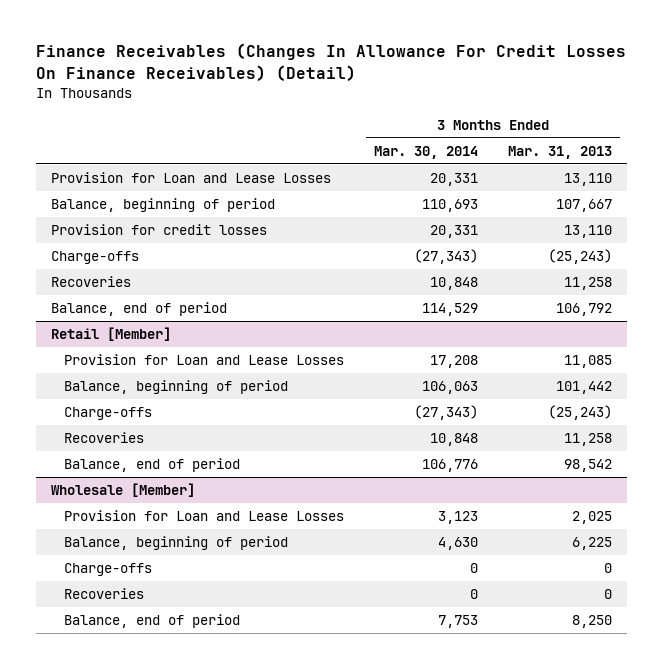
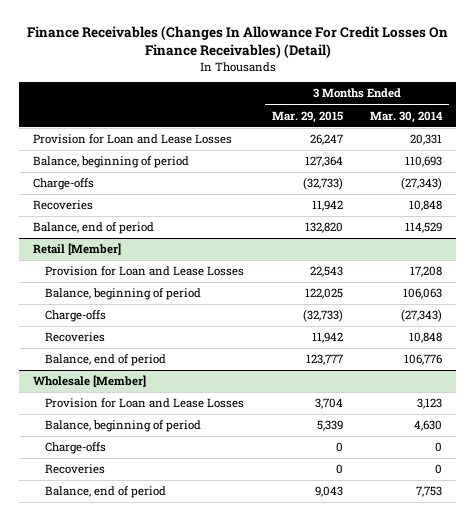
[508,145,613,159] Mar. 31, 2013 -> none
none -> [271,110,343,123] Mar. 29, 2015
[50,223,267,235] Provision for credit losses -> none

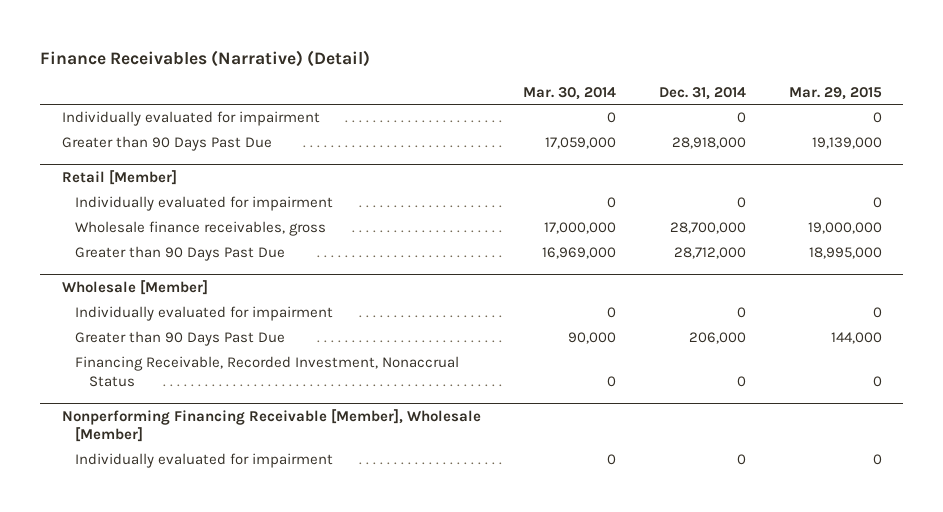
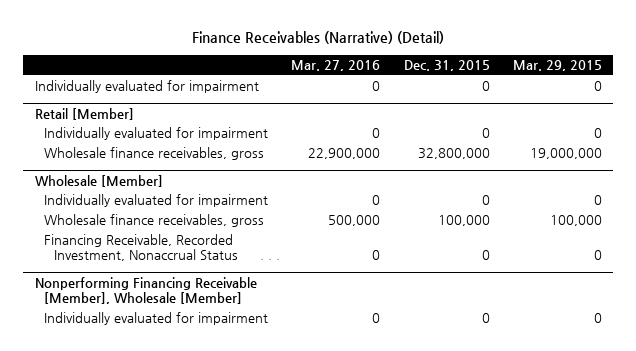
[523,86,617,100] Mar. 30, 2014 -> none
[658,86,746,100] Dec. 31, 2014 -> none
none -> [291,59,381,71] Mar. 27, 2016
none -> [403,59,490,71] Dec. 31, 2015
[61,136,272,152] Greater than 90 Days Past Due -> none
[75,246,286,262] Greater than 90 Days Past Due -> none
[75,331,286,347] Greater than 90 Days Past Due -> none
none -> [44,214,265,228] Wholesale finance receivables, gross

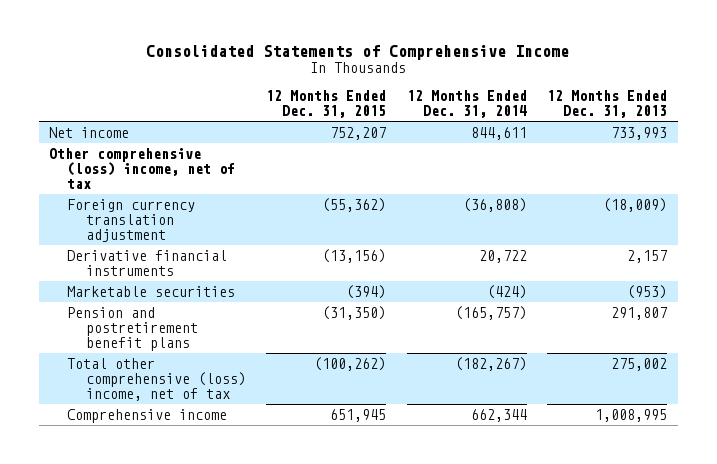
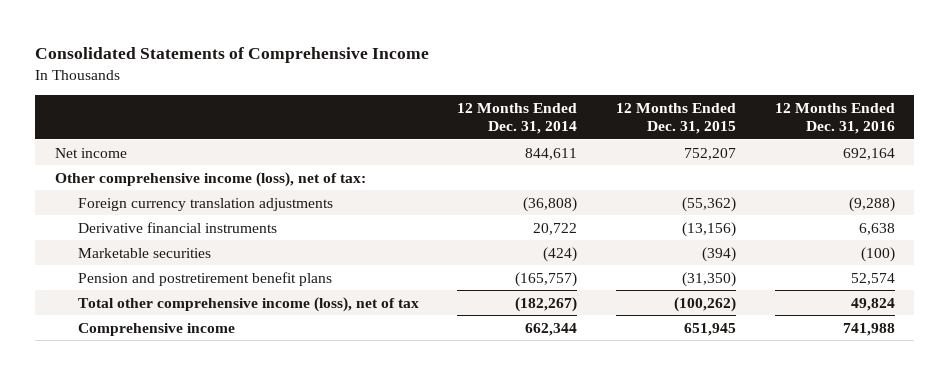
[547,89,668,119] 12 Months Ended Dec. 31, 2013 -> none
none -> [774,102,895,134] 12 Months Ended Dec. 31, 2016
[49,147,236,190] Other comprehensive (loss) income, net of tax -> [54,171,366,187] Other comprehensive income (loss), net of tax:
[67,198,196,243] Foreign currency translation adjustment -> [77,197,333,211] Foreign currency translation adjustments
[67,357,246,402] Total other comprehensive (loss) income, net of tax -> [77,296,419,312] Total other comprehensive income (loss), net of tax

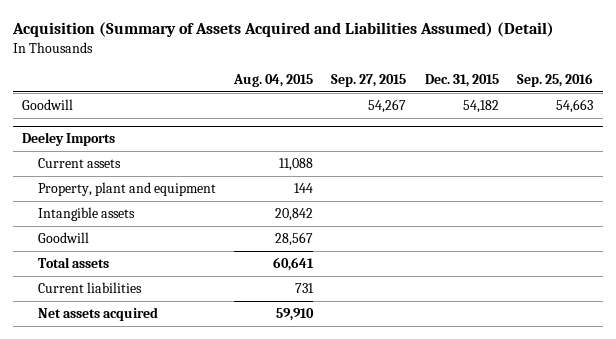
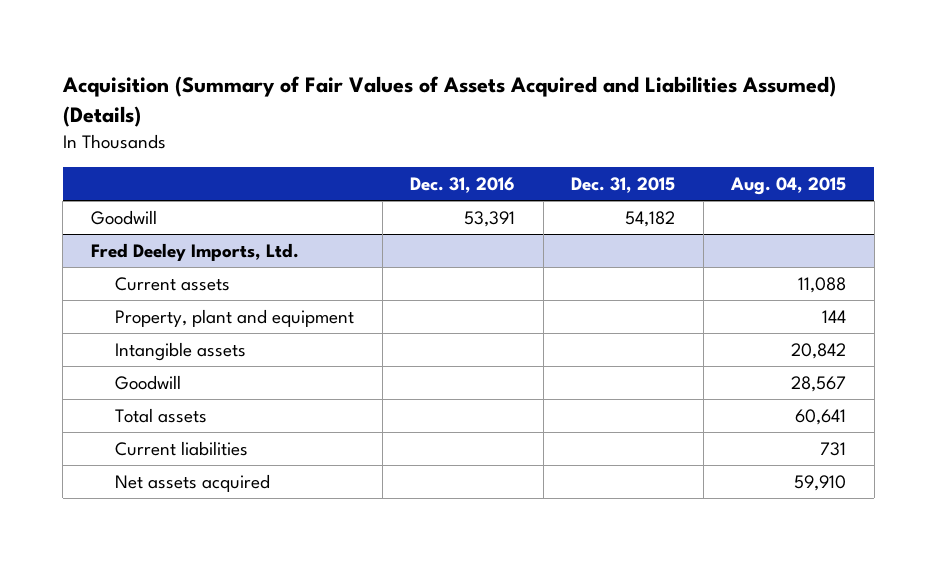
[11,22,554,38] Acquisition (Summary of Assets Acquired and Liabilities Assumed) (Detail) -> [61,76,836,128] Acquisition (Summary of Fair Values of Assets Acquired and Liabilities Assumed) (Details)
[331,73,407,87] Sep. 27, 2015 -> none
[517,72,594,87] Sep. 25, 2016 -> none
none -> [410,177,516,194] Dec. 31, 2016
[22,132,116,147] Deeley Imports -> [90,242,299,261] Fred Deeley Imports, Ltd.

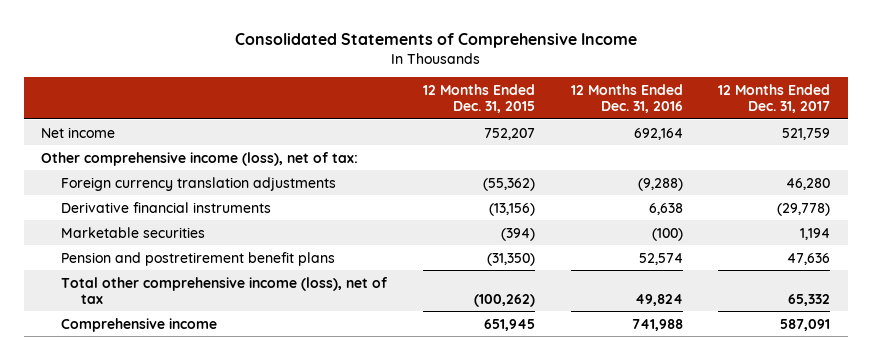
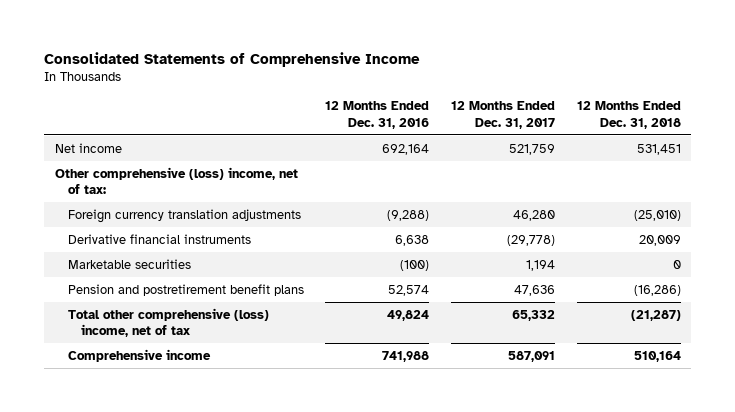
[422,83,535,114] 12 Months Ended Dec. 31, 2015 -> none
none -> [576,101,681,129] 12 Months Ended Dec. 31, 2018
[41,151,359,166] Other comprehensive income (loss), net of tax: -> [54,166,298,195] Other comprehensive (loss) income, net of tax:
[61,276,389,304] Total other comprehensive income (loss), net of tax -> [67,307,269,338] Total other comprehensive (loss) income, net of tax

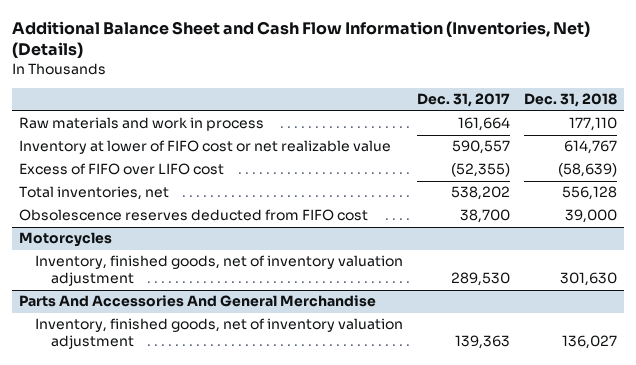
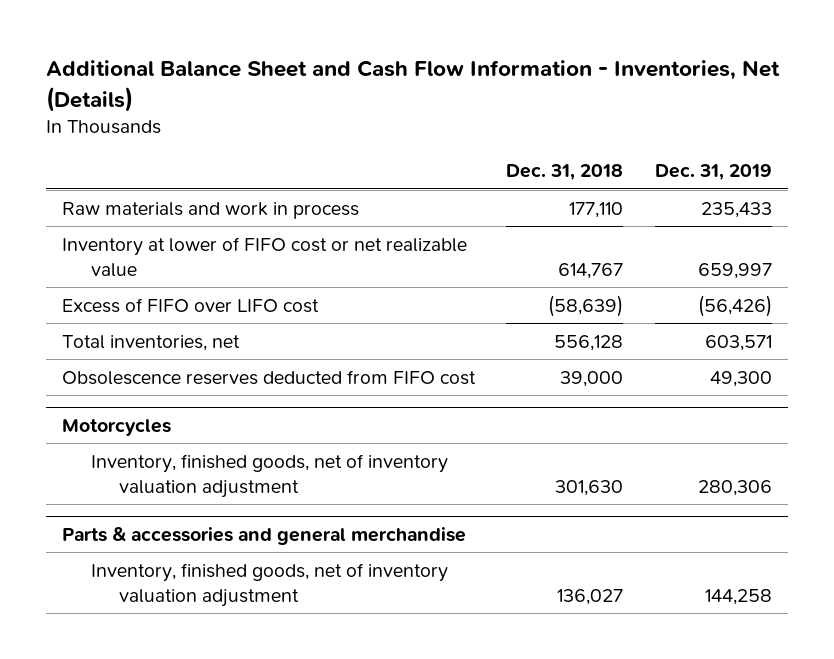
[11,20,590,59] Additional Balance Sheet and Cash Flow Information (Inventories, Net) (Details) -> [46,60,781,112] Additional Balance Sheet and Cash Flow Information - Inventories, Net (Details)
[416,93,510,108] Dec. 31, 2017 -> none
none -> [654,164,772,181] Dec. 31, 2019
[18,295,376,308] Parts And Accessories And General Merchandise -> [61,527,466,546] Parts & accessories and general merchandise

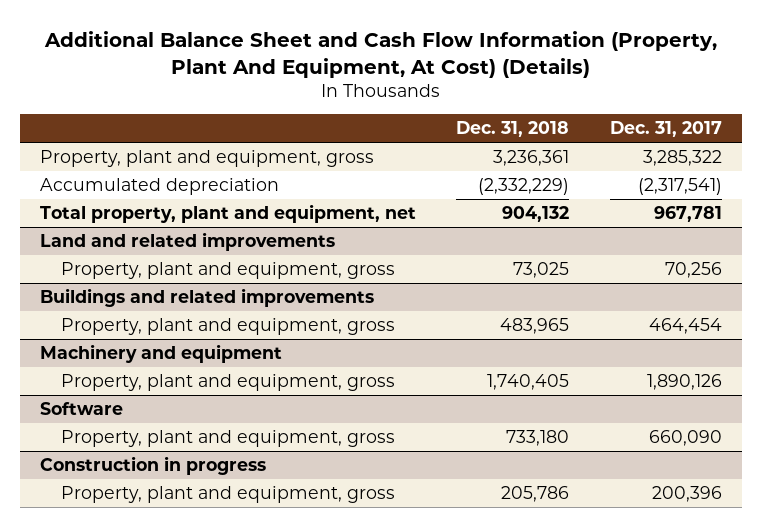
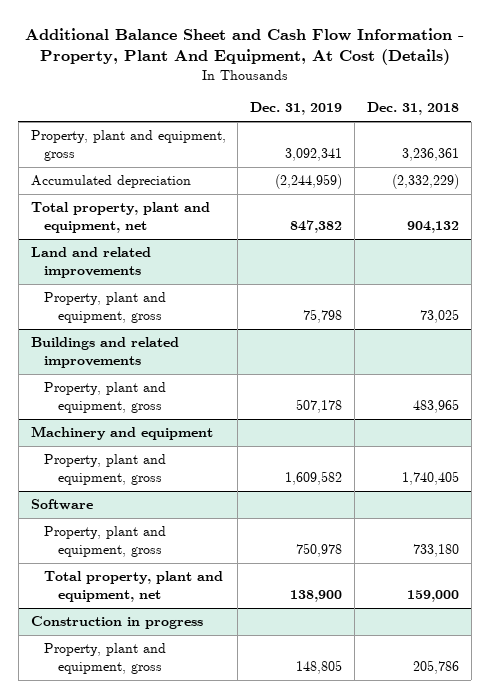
[43,30,717,78] Additional Balance Sheet and Cash Flow Information (Property, Plant And Equipment, At Cost) (Details) -> [24,27,464,66] Additional Balance Sheet and Cash Flow Information - Property, Plant And Equipment, At Cost (Details)
[609,121,722,138] Dec. 31, 2017 -> none
none -> [250,102,343,116] Dec. 31, 2019
none -> [44,571,224,602] Total property, plant and equipment, net

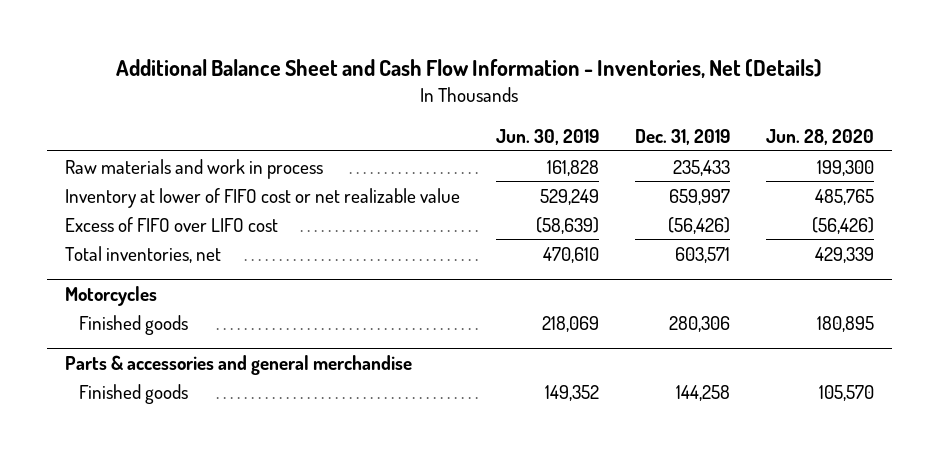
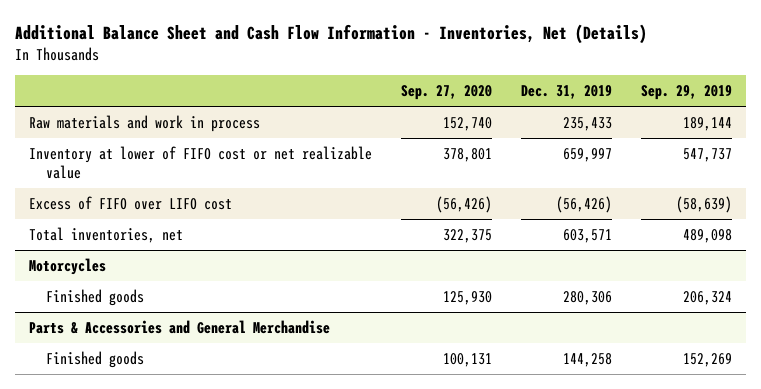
[495,128,599,145] Jun. 30, 2019 -> none
[765,128,874,145] Jun. 28, 2020 -> none
none -> [401,84,493,100] Sep. 27, 2020
none -> [640,84,732,100] Sep. 29, 2019
[64,354,412,375] Parts & accessories and general merchandise -> [29,319,331,334] Parts & Accessories and General Merchandise

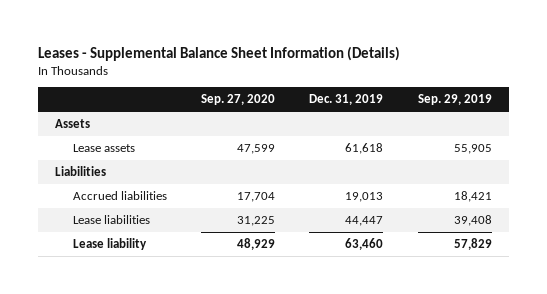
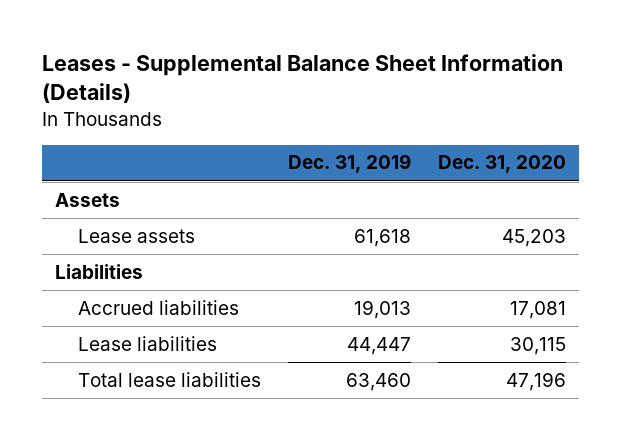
[201,94,276,106] Sep. 27, 2020 -> none
[417,94,492,106] Sep. 29, 2019 -> none
none -> [437,155,566,174] Dec. 31, 2020
[73,238,148,251] Lease liability -> [78,371,262,387] Total lease liabilities

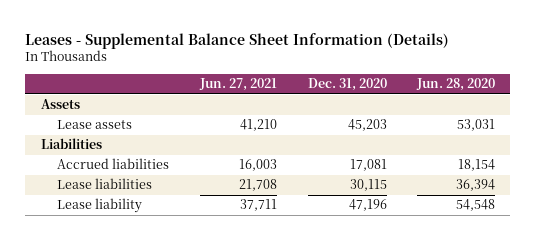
[287,154,411,174] Dec. 31, 2019 -> none
none -> [198,78,277,92] Jun. 27, 2021
none -> [416,78,496,92] Jun. 28, 2020
[78,371,262,387] Total lease liabilities -> [57,198,143,214] Lease liability

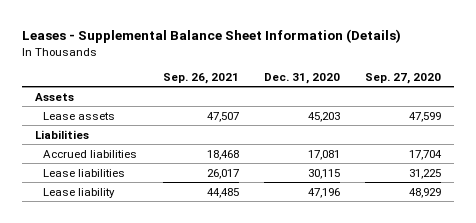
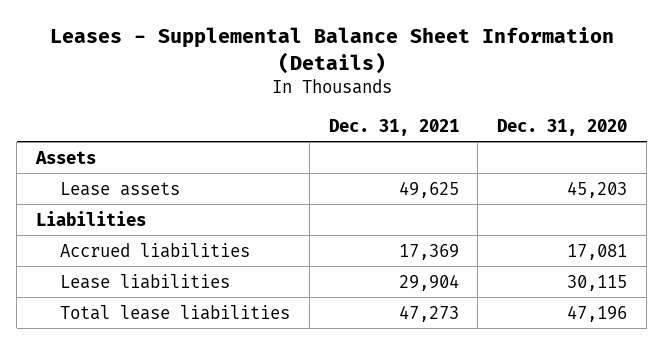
[162,73,239,85] Sep. 26, 2021 -> none
[365,73,442,85] Sep. 27, 2020 -> none
none -> [328,118,459,136] Dec. 31, 2021
[43,187,116,198] Lease liability -> [59,304,290,320] Total lease liabilities

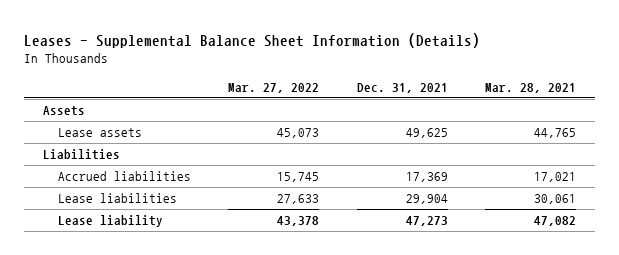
[497,118,628,136] Dec. 31, 2020 -> none
none -> [228,82,320,93] Mar. 27, 2022
none -> [485,82,577,93] Mar. 28, 2021
[59,304,290,320] Total lease liabilities -> [57,215,163,228] Lease liability

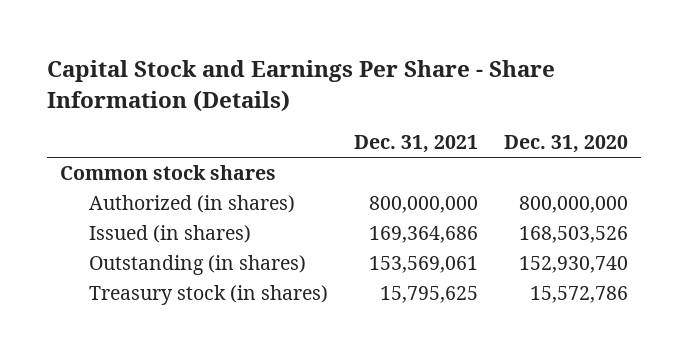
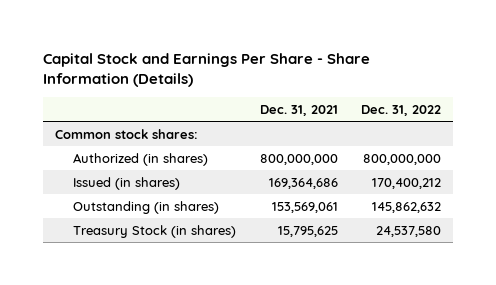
[504,135,629,154] Dec. 31, 2020 -> none
none -> [361,104,442,116] Dec. 31, 2022
[59,165,276,181] Common stock shares -> [55,128,199,139] Common stock shares:
[89,285,329,306] Treasury stock (in shares) -> [72,224,236,238] Treasury Stock (in shares)

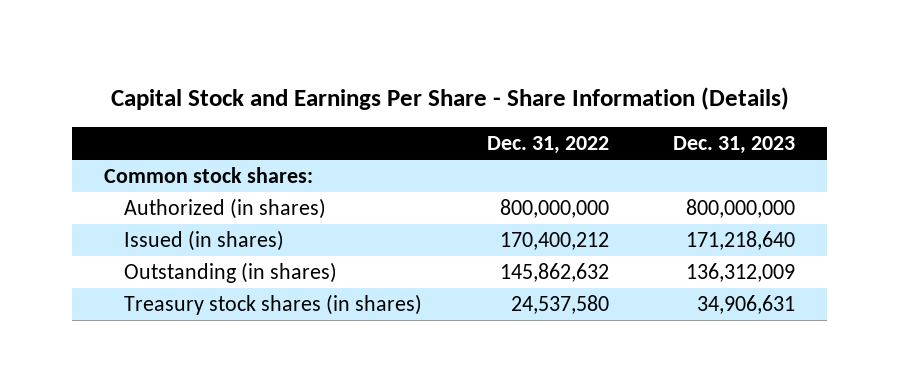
[259,104,338,116] Dec. 31, 2021 -> none
none -> [672,136,795,155] Dec. 31, 2023
[72,224,236,238] Treasury Stock (in shares) -> [124,293,423,315] Treasury stock shares (in shares)

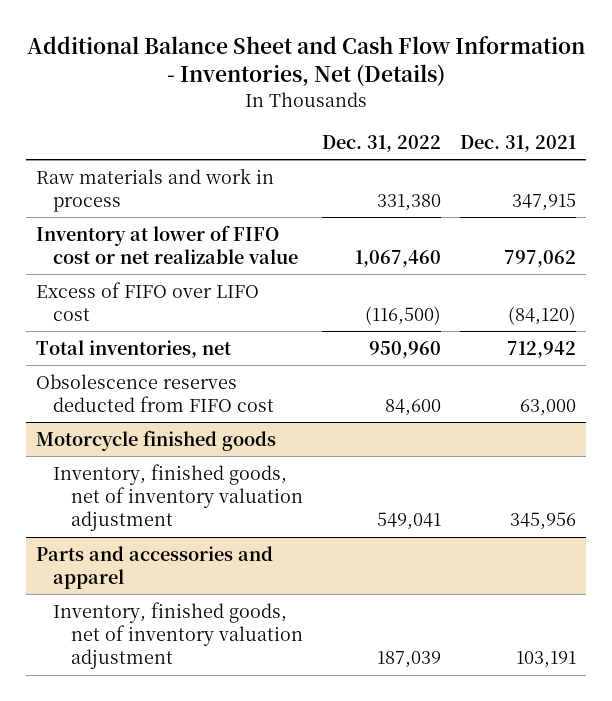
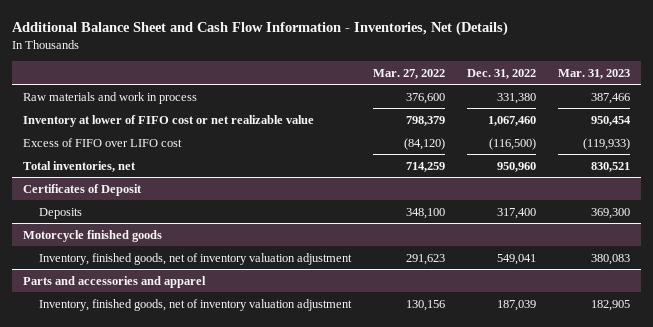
[460,134,577,152] Dec. 31, 2021 -> none
none -> [373,68,446,79] Mar. 27, 2022
none -> [558,68,631,79] Mar. 31, 2023
[35,373,275,412] Obsolescence reserves deducted from FIFO cost -> none
none -> [22,183,142,196] Certificates of Deposit
none -> [39,207,83,219] Deposits

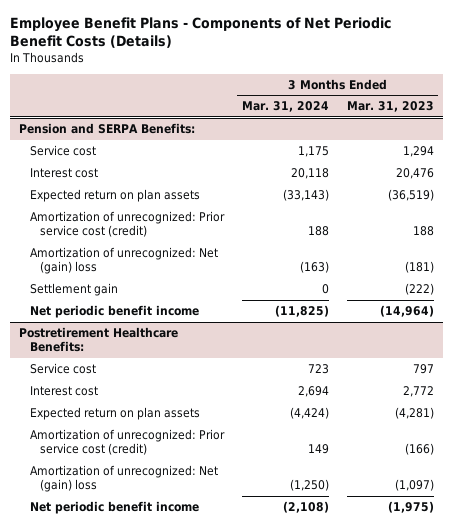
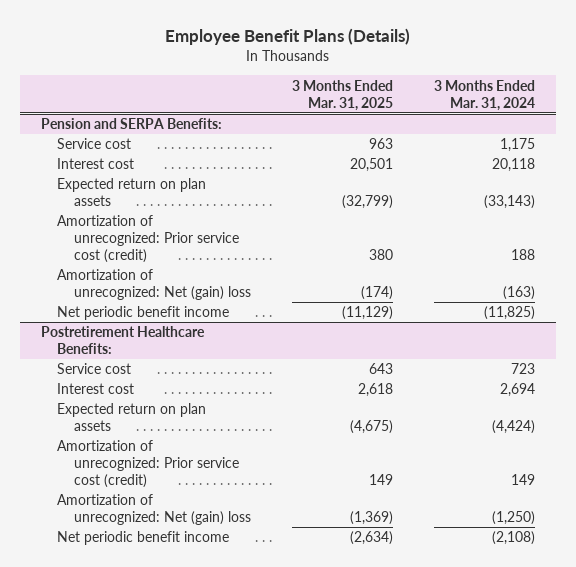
[10,17,392,49] Employee Benefit Plans - Components of Net Periodic Benefit Costs (Details) -> [164,28,410,46] Employee Benefit Plans (Details)
[346,101,434,113] Mar. 31, 2023 -> none
none -> [292,79,394,111] 3 Months Ended Mar. 31, 2025
[29,283,118,297] Settlement gain -> none

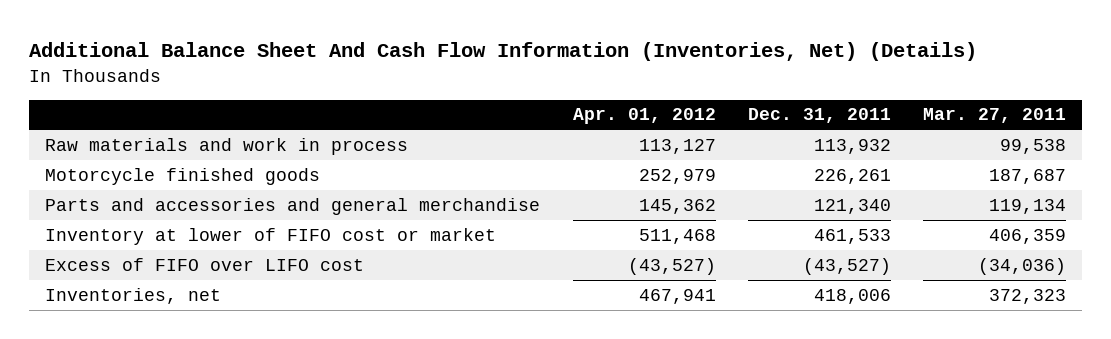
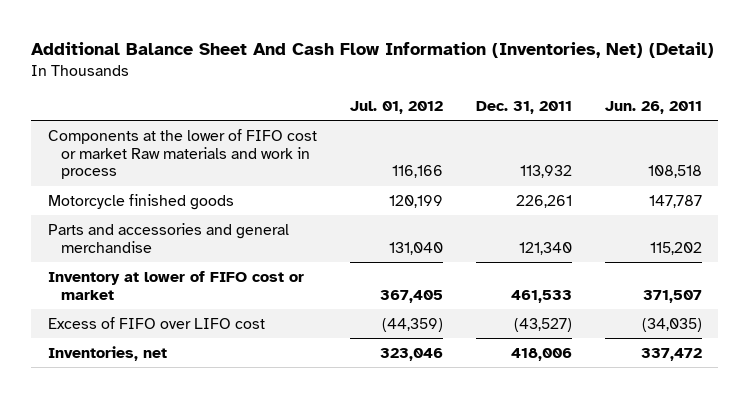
[29,42,978,62] Additional Balance Sheet And Cash Flow Information (Inventories, Net) (Details) -> [31,42,715,59] Additional Balance Sheet And Cash Flow Information (Inventories, Net) (Detail)
[572,108,716,125] Apr. 01, 2012 -> none
[922,108,1066,124] Mar. 27, 2011 -> none
none -> [349,100,443,114] Jul. 01, 2012
none -> [604,100,702,114] Jun. 26, 2011
[45,137,409,155] Raw materials and work in process -> [47,128,317,180] Components at the lower of FIFO cost or market Raw materials and work in process

